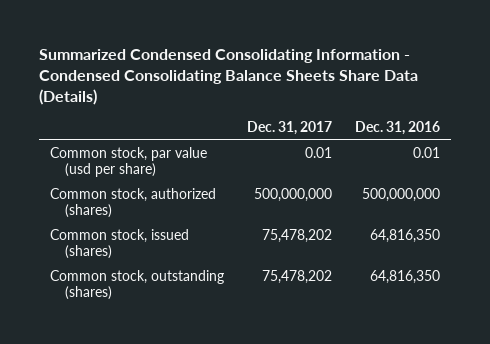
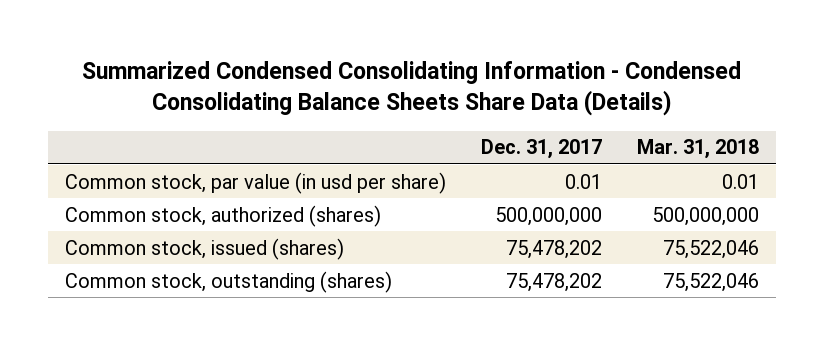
[354,121,440,136] Dec. 31, 2016 -> none
none -> [636,139,759,160] Mar. 31, 2018
[50,147,208,178] Common stock, par value (usd per share) -> [65,171,447,194] Common stock, par value (in usd per share)

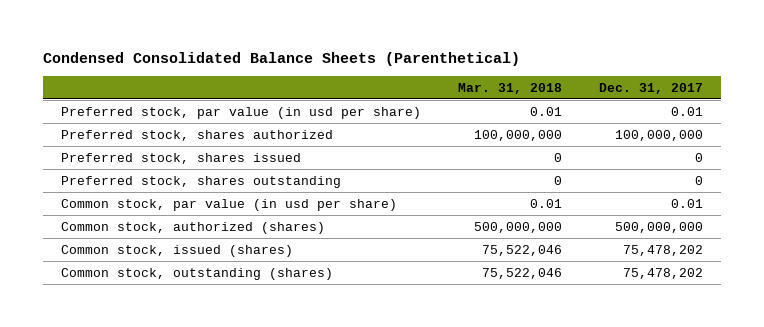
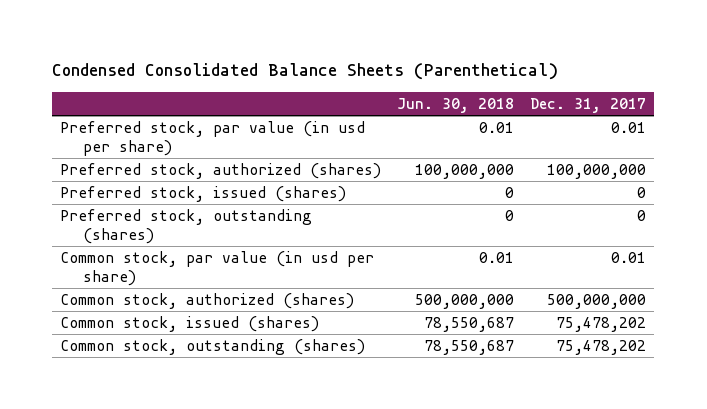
[457,82,562,94] Mar. 31, 2018 -> none
none -> [397,97,515,113] Jun. 30, 2018
[60,129,333,141] Preferred stock, shares authorized -> [60,163,382,180] Preferred stock, authorized (shares)
[60,152,301,164] Preferred stock, shares issued -> [60,186,347,203] Preferred stock, issued (shares)
[60,175,341,188] Preferred stock, shares outstanding -> [60,209,313,244] Preferred stock, outstanding (shares)

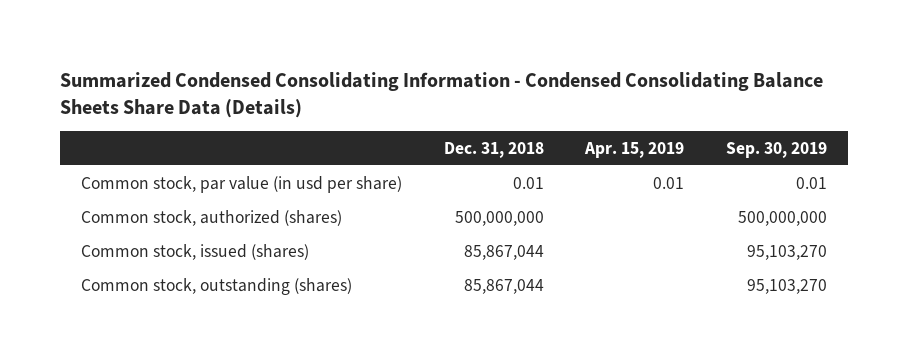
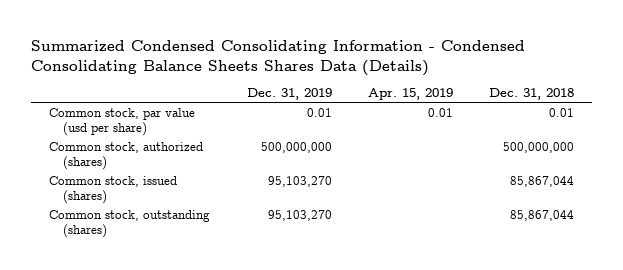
[60,71,824,118] Summarized Condensed Consolidating Information - Condensed Consolidating Balance Sheets Share Data (Details) -> [31,40,526,76] Summarized Condensed Consolidating Information - Condensed Consolidating Balance Sheets Shares Data (Details)
[726,141,828,158] Sep. 30, 2019 -> none
none -> [246,88,332,101] Dec. 31, 2019
[81,175,403,193] Common stock, par value (in usd per share) -> [49,107,196,136] Common stock, par value (usd per share)

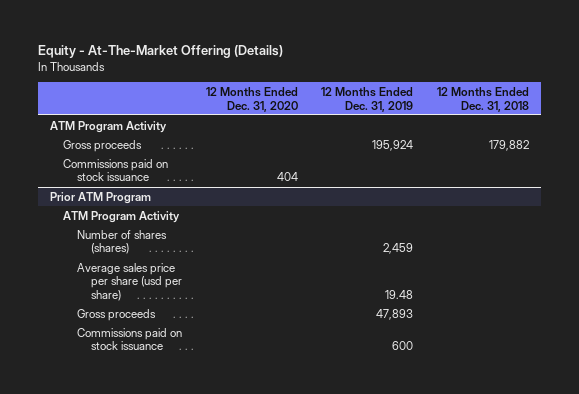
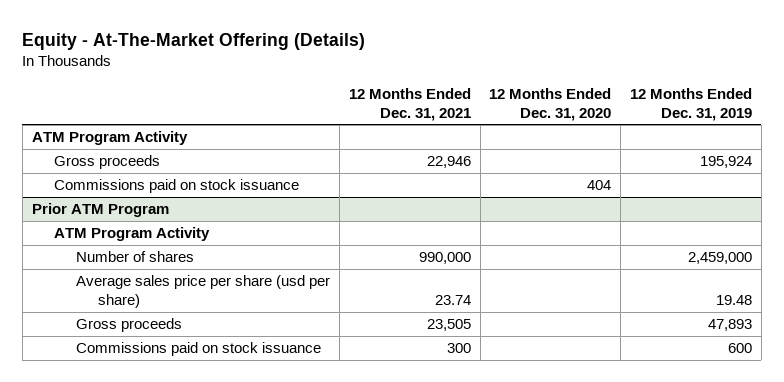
[437,86,530,112] 12 Months Ended Dec. 31, 2018 -> none
none -> [348,87,471,121] 12 Months Ended Dec. 31, 2021
[76,229,167,255] Number of shares (shares) -> [76,251,195,263] Number of shares
[383,243,414,255] 2,459 -> [688,252,753,265] 2,459,000

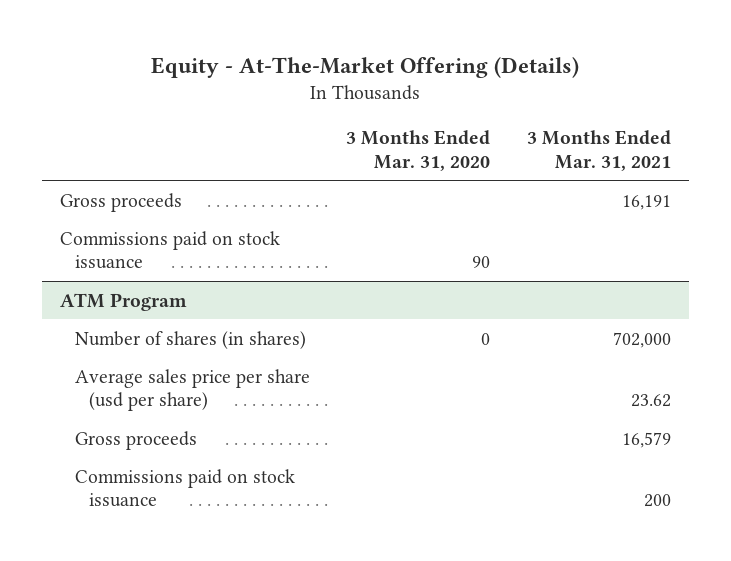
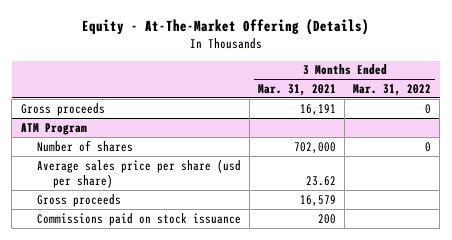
[346,129,491,171] 3 Months Ended Mar. 31, 2020 -> none
none -> [353,83,432,96] Mar. 31, 2022
[60,230,281,270] Commissions paid on stock issuance -> none
[74,330,306,349] Number of shares (in shares) -> [36,139,133,152] Number of shares

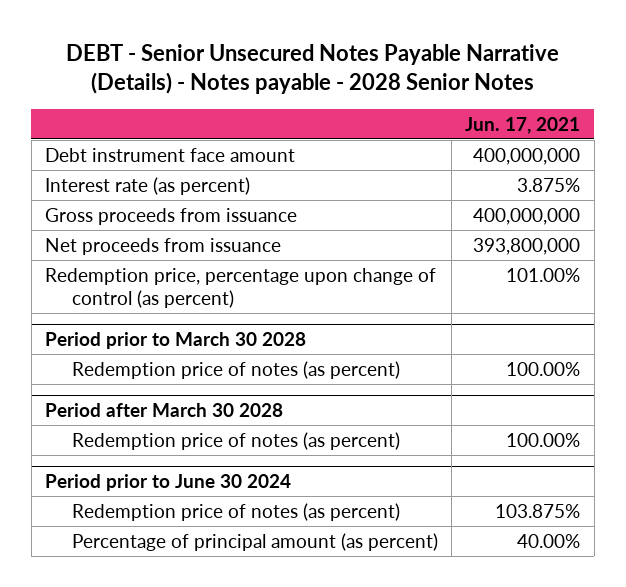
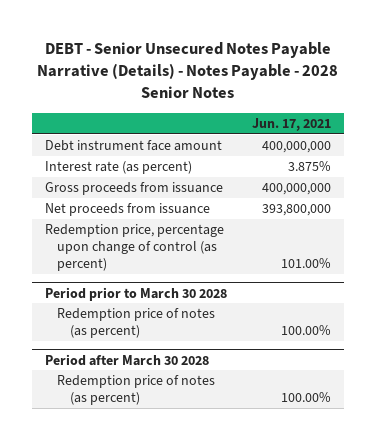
[65,43,559,95] DEBT - Senior Unsecured Notes Payable Narrative (Details) - Notes payable - 2028 Senior Notes -> [37,42,339,99] DEBT - Senior Unsecured Notes Payable Narrative (Details) - Notes Payable - 2028 Senior Notes
[45,474,292,492] Period prior to June 30 2024 -> none
[71,502,400,521] Redemption price of notes (as percent) -> none
[71,532,438,551] Percentage of principal amount (as percent) -> none

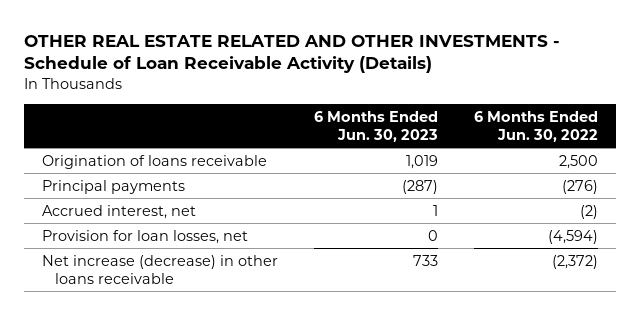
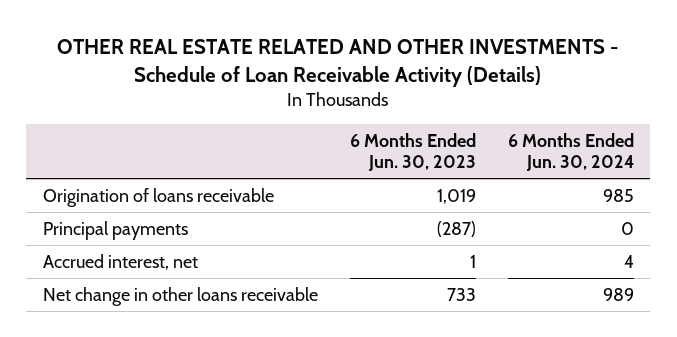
[474,110,599,143] 6 Months Ended Jun. 30, 2022 -> none
none -> [508,132,635,171] 6 Months Ended Jun. 30, 2024
[41,229,248,244] Provision for loan losses, net -> none
[41,254,278,285] Net increase (decrease) in other loans receivable -> [42,286,318,306] Net change in other loans receivable

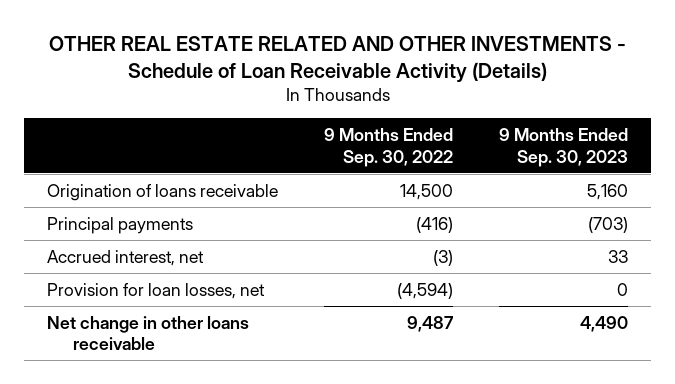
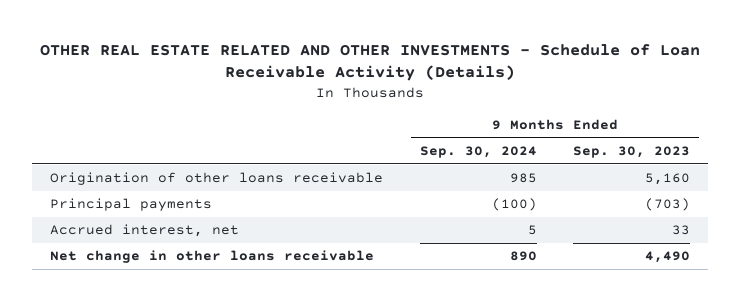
[324,127,454,167] 9 Months Ended Sep. 30, 2022 -> none
none -> [419,146,537,159] Sep. 30, 2024
[47,183,279,201] Origination of loans receivable -> [50,172,384,186] Origination of other loans receivable
[47,282,266,299] Provision for loan losses, net -> none

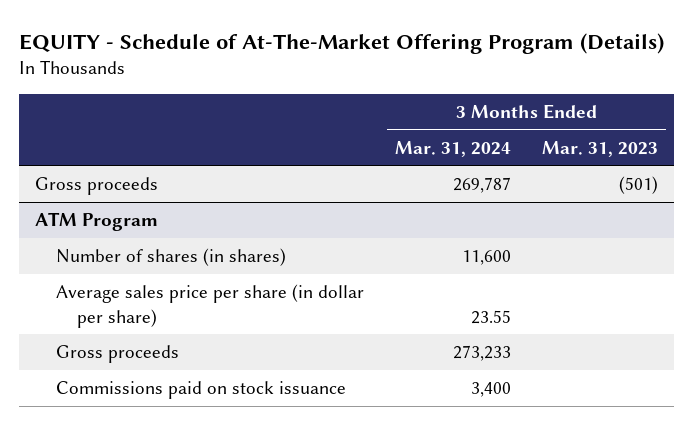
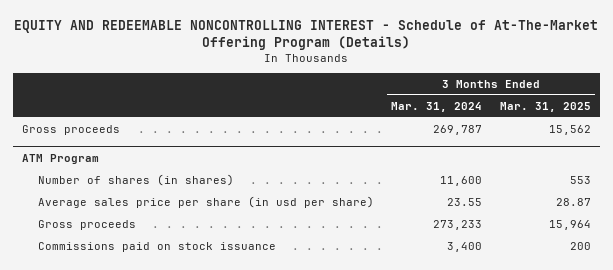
[19,32,665,54] EQUITY - Schedule of At-The-Market Offering Program (Details) -> [14,19,599,51] EQUITY AND REDEEMABLE NONCONTROLLING INTEREST - Schedule of At-The-Market Offering Program (Details)
[542,140,659,157] Mar. 31, 2023 -> none
none -> [499,101,591,112] Mar. 31, 2025
[55,284,364,328] Average sales price per share (in dollar per share) -> [38,195,375,208] Average sales price per share (in usd per share)

